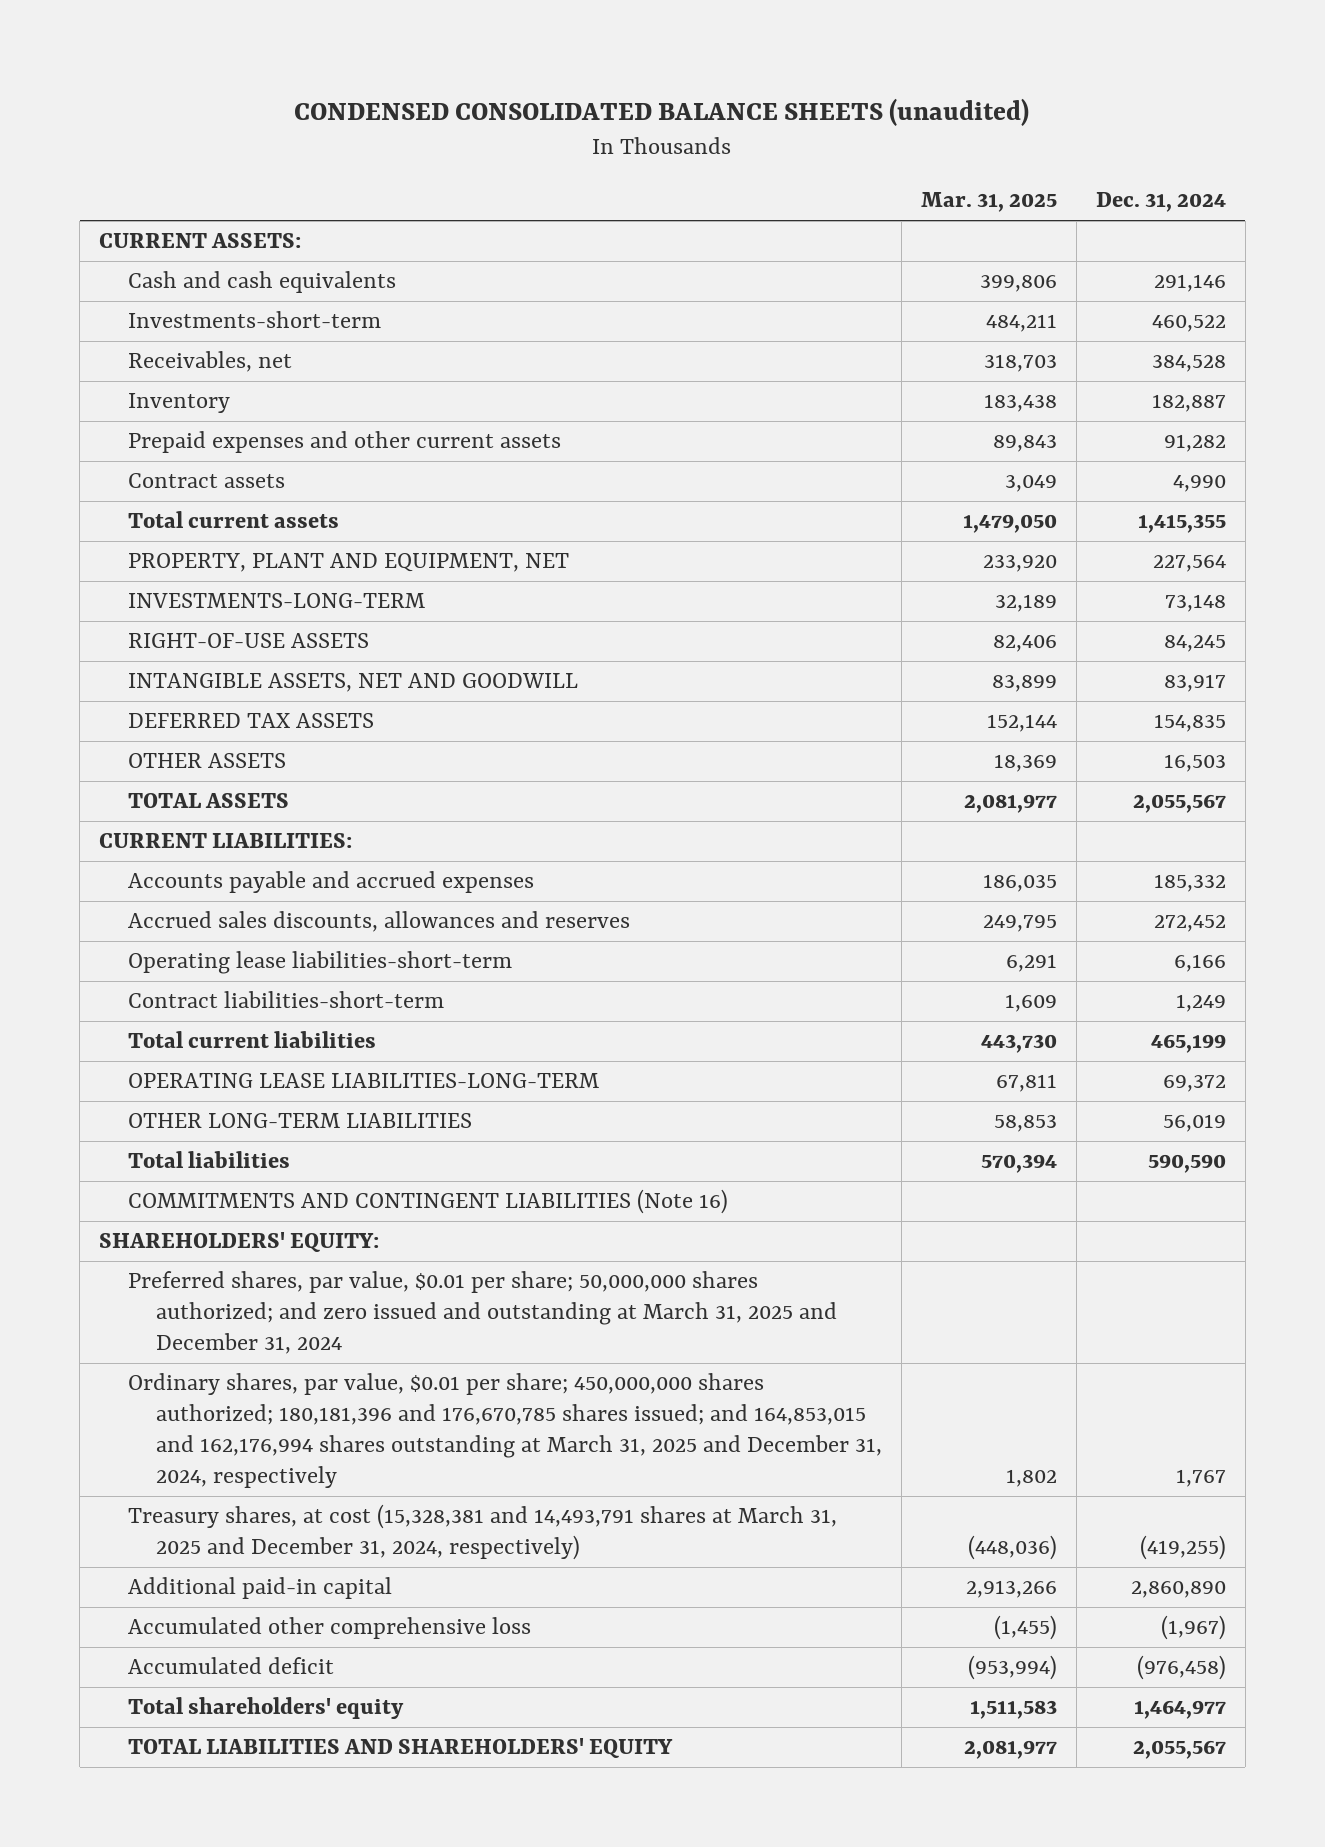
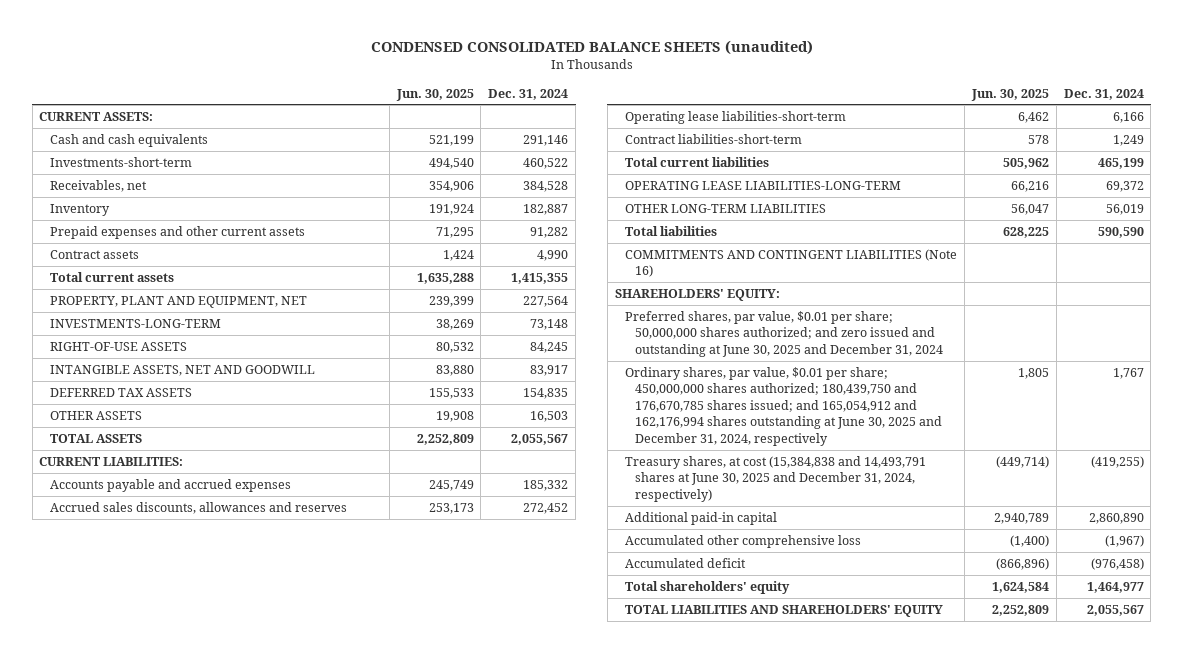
[921,192,1058,213] Mar. 31, 2025 -> none
none -> [395,88,474,101] Jun. 30, 2025
[127,1271,838,1355] Preferred shares, par value, $0.01 per share; 50,000,000 shares authorized; and zero issued and outstanding at March 31, 2025 and December 31, 2024 -> [625,310,944,357] Preferred shares, par value, $0.01 per share; 50,000,000 shares authorized; and zero issued and outstanding at June 30, 2025 and December 31, 2024
[127,1373,883,1489] Ordinary shares, par value, $0.01 per share; 450,000,000 shares authorized; 180,181,396 and 176,670,785 shares issued; and 164,853,015 and 162,176,994 shares outstanding at March 31, 2025 and December 31, 2024, respectively -> [625,366,943,446] Ordinary shares, par value, $0.01 per share; 450,000,000 shares authorized; 180,439,750 and 176,670,785 shares issued; and 165,054,912 and 162,176,994 shares outstanding at June 30, 2025 and December 31, 2024, respectively
[127,1504,837,1561] Treasury shares, at cost (15,328,381 and 14,493,791 shares at March 31, 2025 and December 31, 2024, respectively) -> [625,455,927,502] Treasury shares, at cost (15,384,838 and 14,493,791 shares at June 30, 2025 and December 31, 2024, respectively)

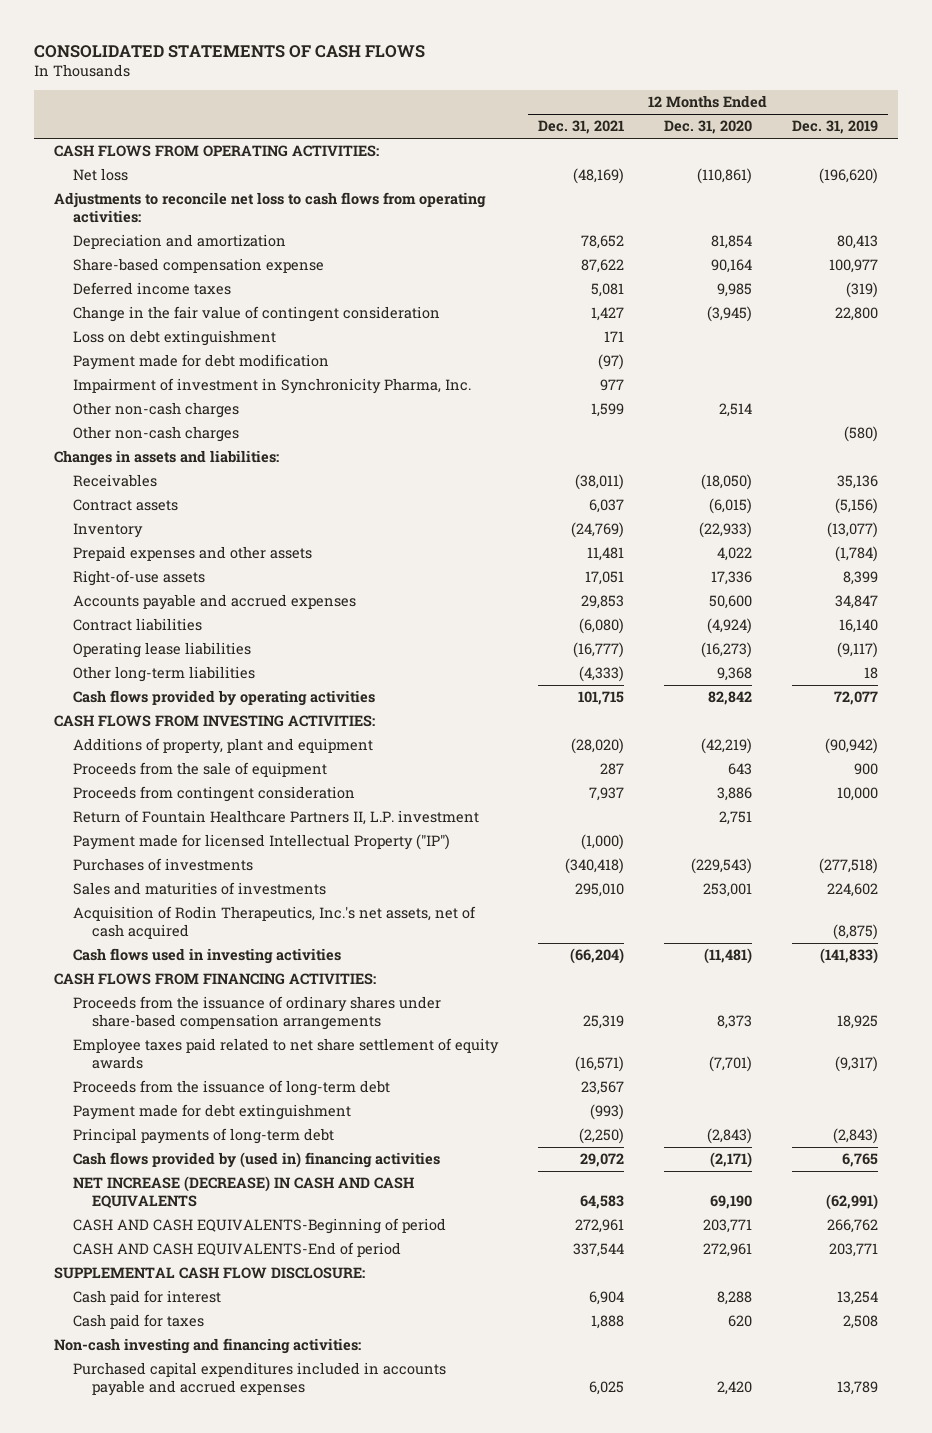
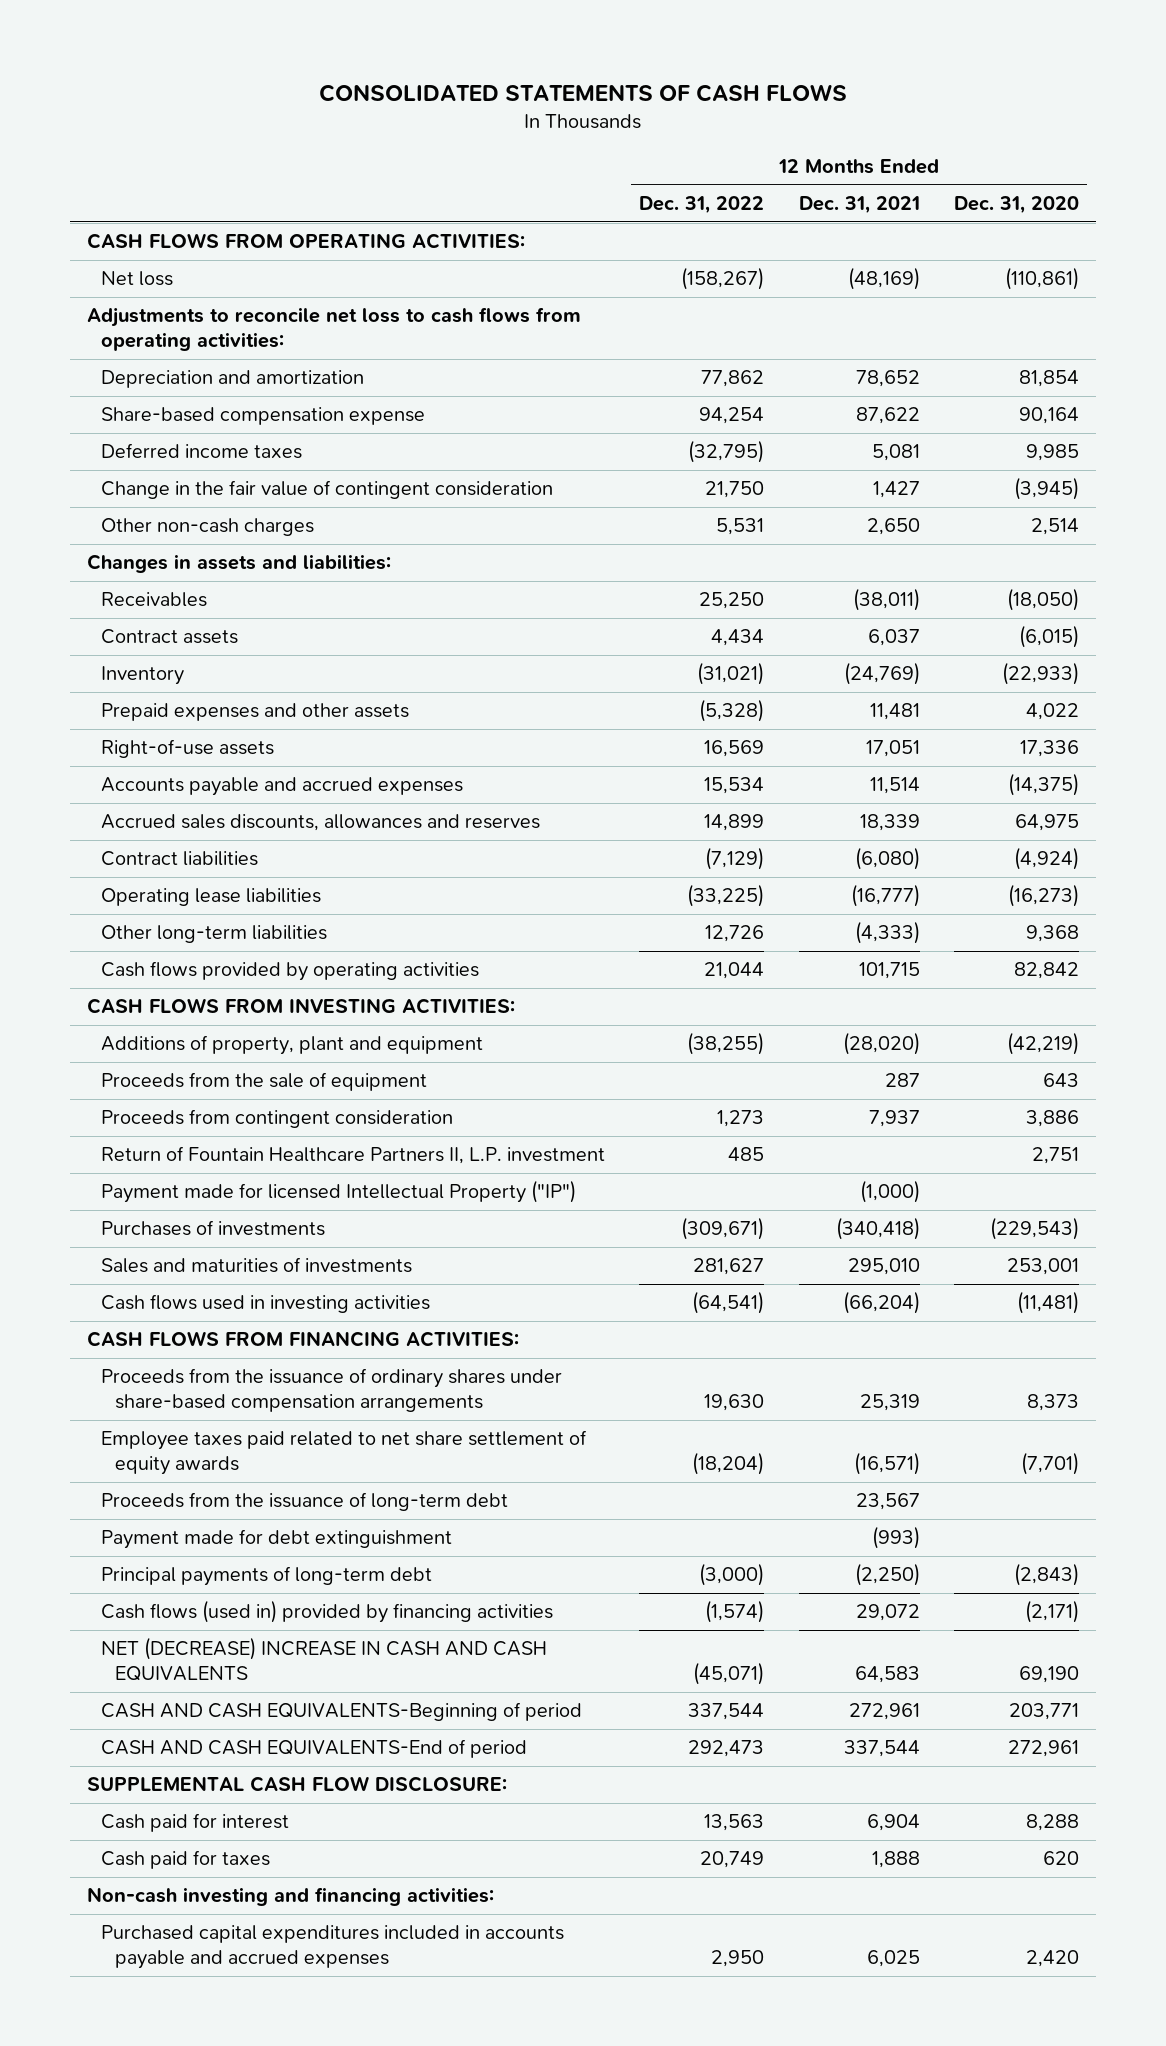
[791,120,878,135] Dec. 31, 2019 -> none
none -> [639,196,765,215] Dec. 31, 2022
[73,330,277,347] Loss on debt extinguishment -> none
[73,354,330,371] Payment made for debt modification -> none
[73,378,472,395] Impairment of investment in Synchronicity Pharma, Inc. -> none
[73,426,240,443] Other non-cash charges -> none
[590,403,624,418] 1,599 -> [866,518,920,536] 2,650
[580,595,624,610] 29,853 -> [869,777,920,795] 11,514
[708,595,752,610] 50,600 -> [1007,773,1079,797] (14,375)
none -> [101,814,541,832] Accrued sales discounts, allowances and reserves
[73,906,477,940] Acquisition of Rodin Therapeutics, Inc.'s net assets, net of cash acquired -> none
[73,1152,441,1169] Cash flows provided by (used in) financing activities -> [101,1600,554,1624] Cash flows (used in) provided by financing activities
[73,1176,415,1209] NET INCREASE (DECREASE) IN CASH AND CASH EQUIVALENTS -> [101,1637,548,1682] NET (DECREASE) INCREASE IN CASH AND CASH EQUIVALENTS

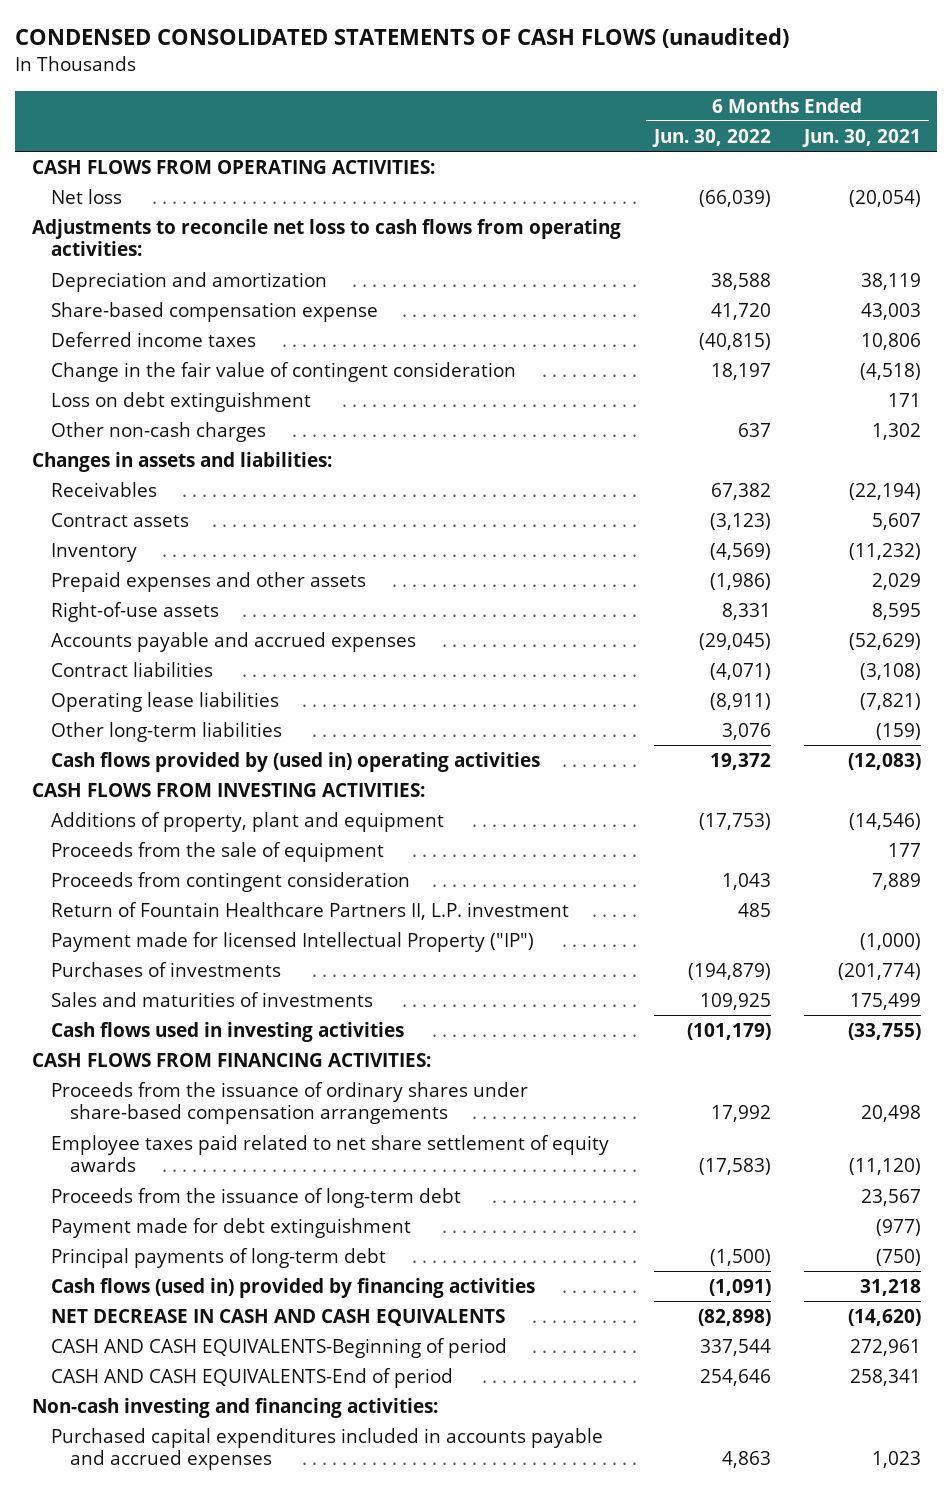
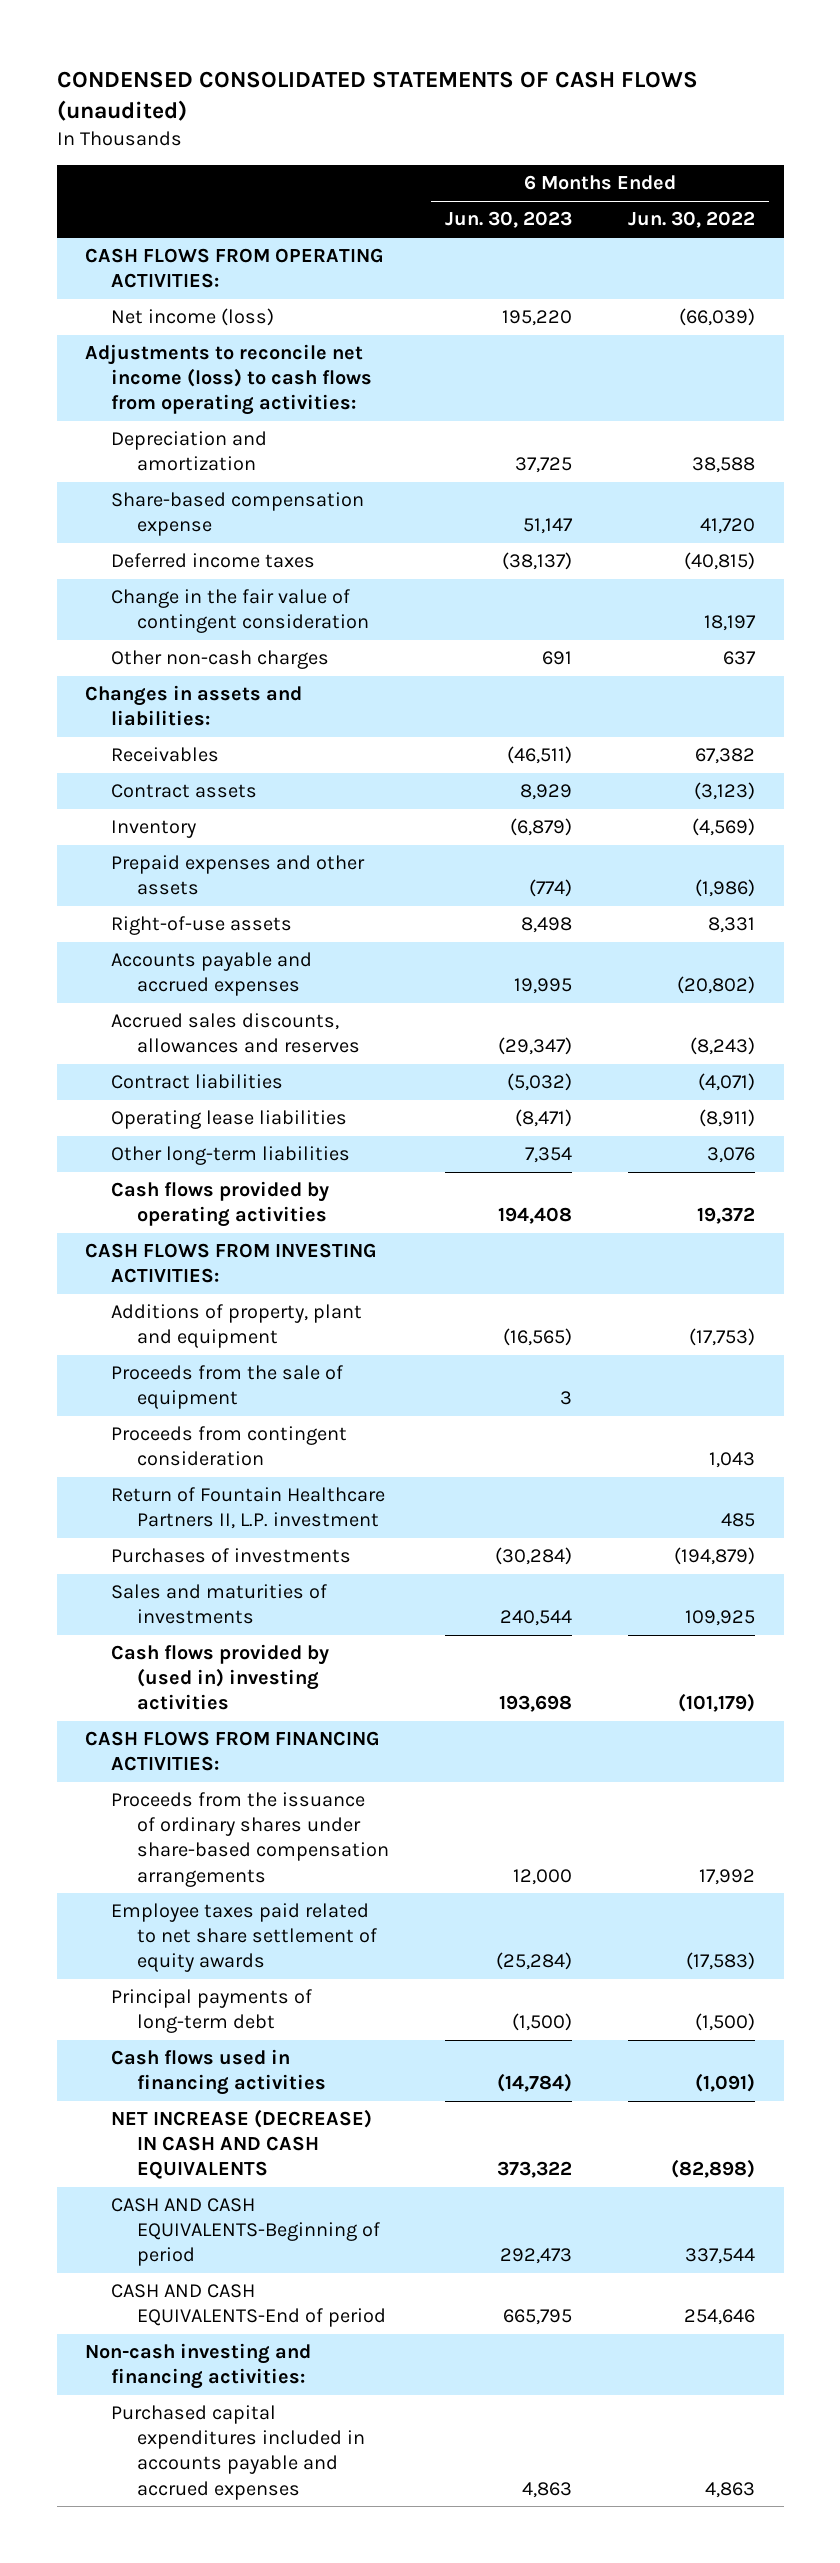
[801,128,921,147] Jun. 30, 2021 -> none
none -> [445,211,573,229] Jun. 30, 2023
[51,188,123,204] Net loss -> [110,308,274,327] Net income (loss)
[31,218,621,257] Adjustments to reconcile net loss to cash flows from operating activities: -> [84,344,372,416] Adjustments to reconcile net income (loss) to cash flows from operating activities:
[51,391,312,412] Loss on debt extinguishment -> none
[698,632,771,650] (29,045) -> [677,976,756,995] (20,802)
none -> [110,1013,360,1054] Accrued sales discounts, allowances and reserves
[51,751,541,772] Cash flows provided by (used in) operating activities -> [110,1181,329,1228] Cash flows provided by operating activities
[51,931,535,952] Payment made for licensed Intellectual Property ("IP") -> none
[51,1021,405,1042] Cash flows used in investing activities -> [110,1644,329,1711] Cash flows provided by (used in) investing activities
[51,1187,462,1208] Proceeds from the issuance of long-term debt -> none
[51,1217,412,1238] Payment made for debt extinguishment -> none
[51,1277,536,1298] Cash flows (used in) provided by financing activities -> [110,2049,326,2096] Cash flows used in financing activities
[51,1308,506,1326] NET DECREASE IN CASH AND CASH EQUIVALENTS -> [110,2109,372,2180] NET INCREASE (DECREASE) IN CASH AND CASH EQUIVALENTS

